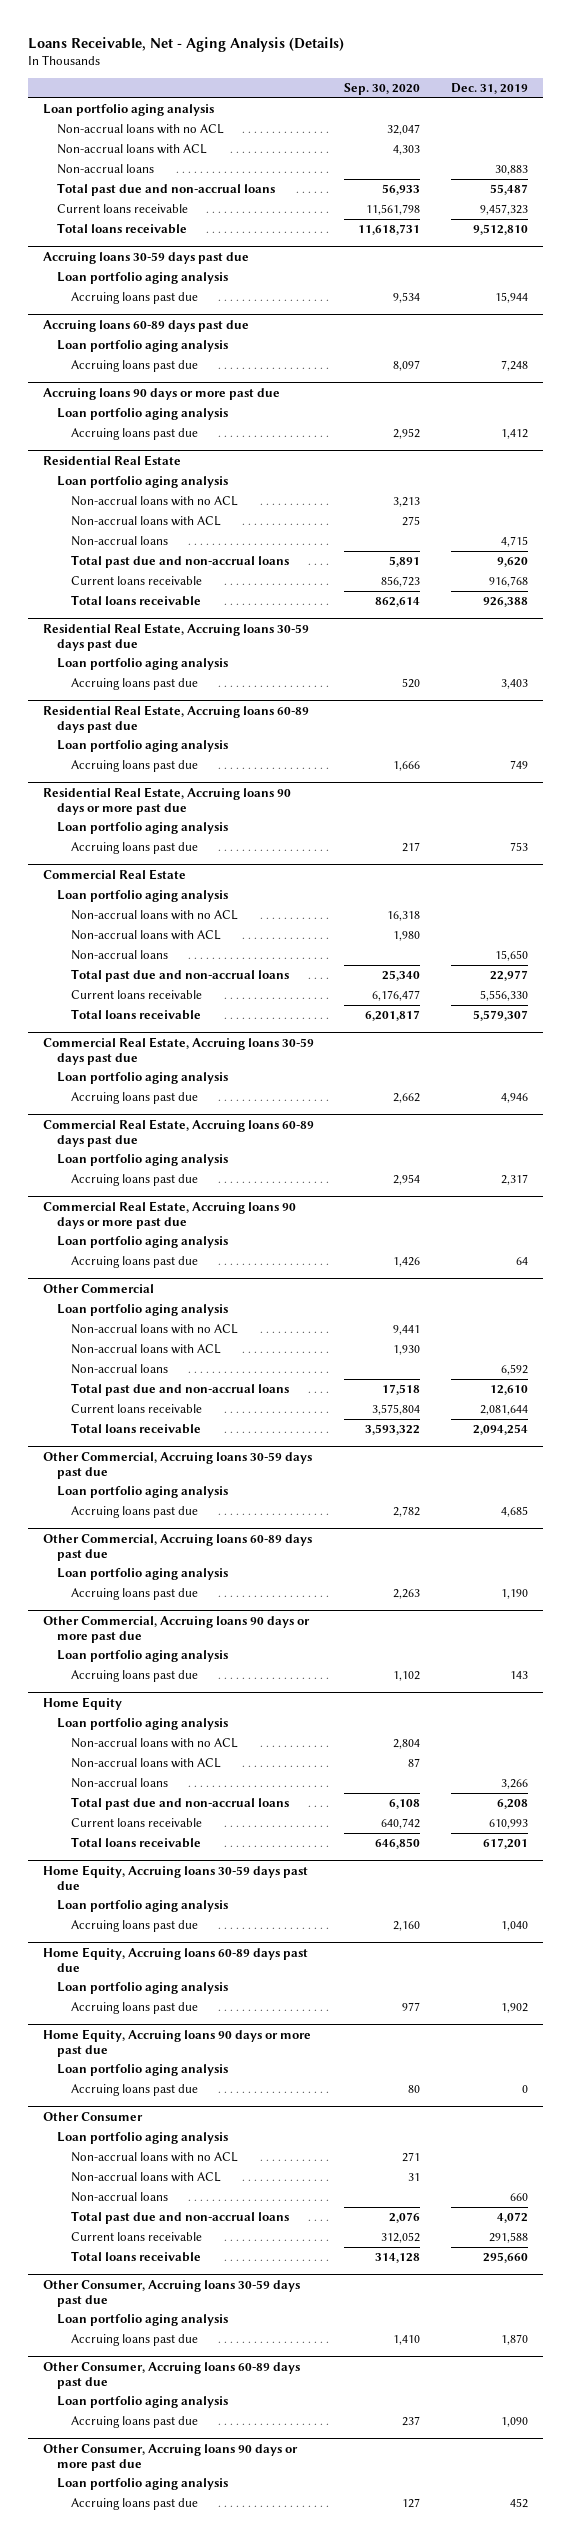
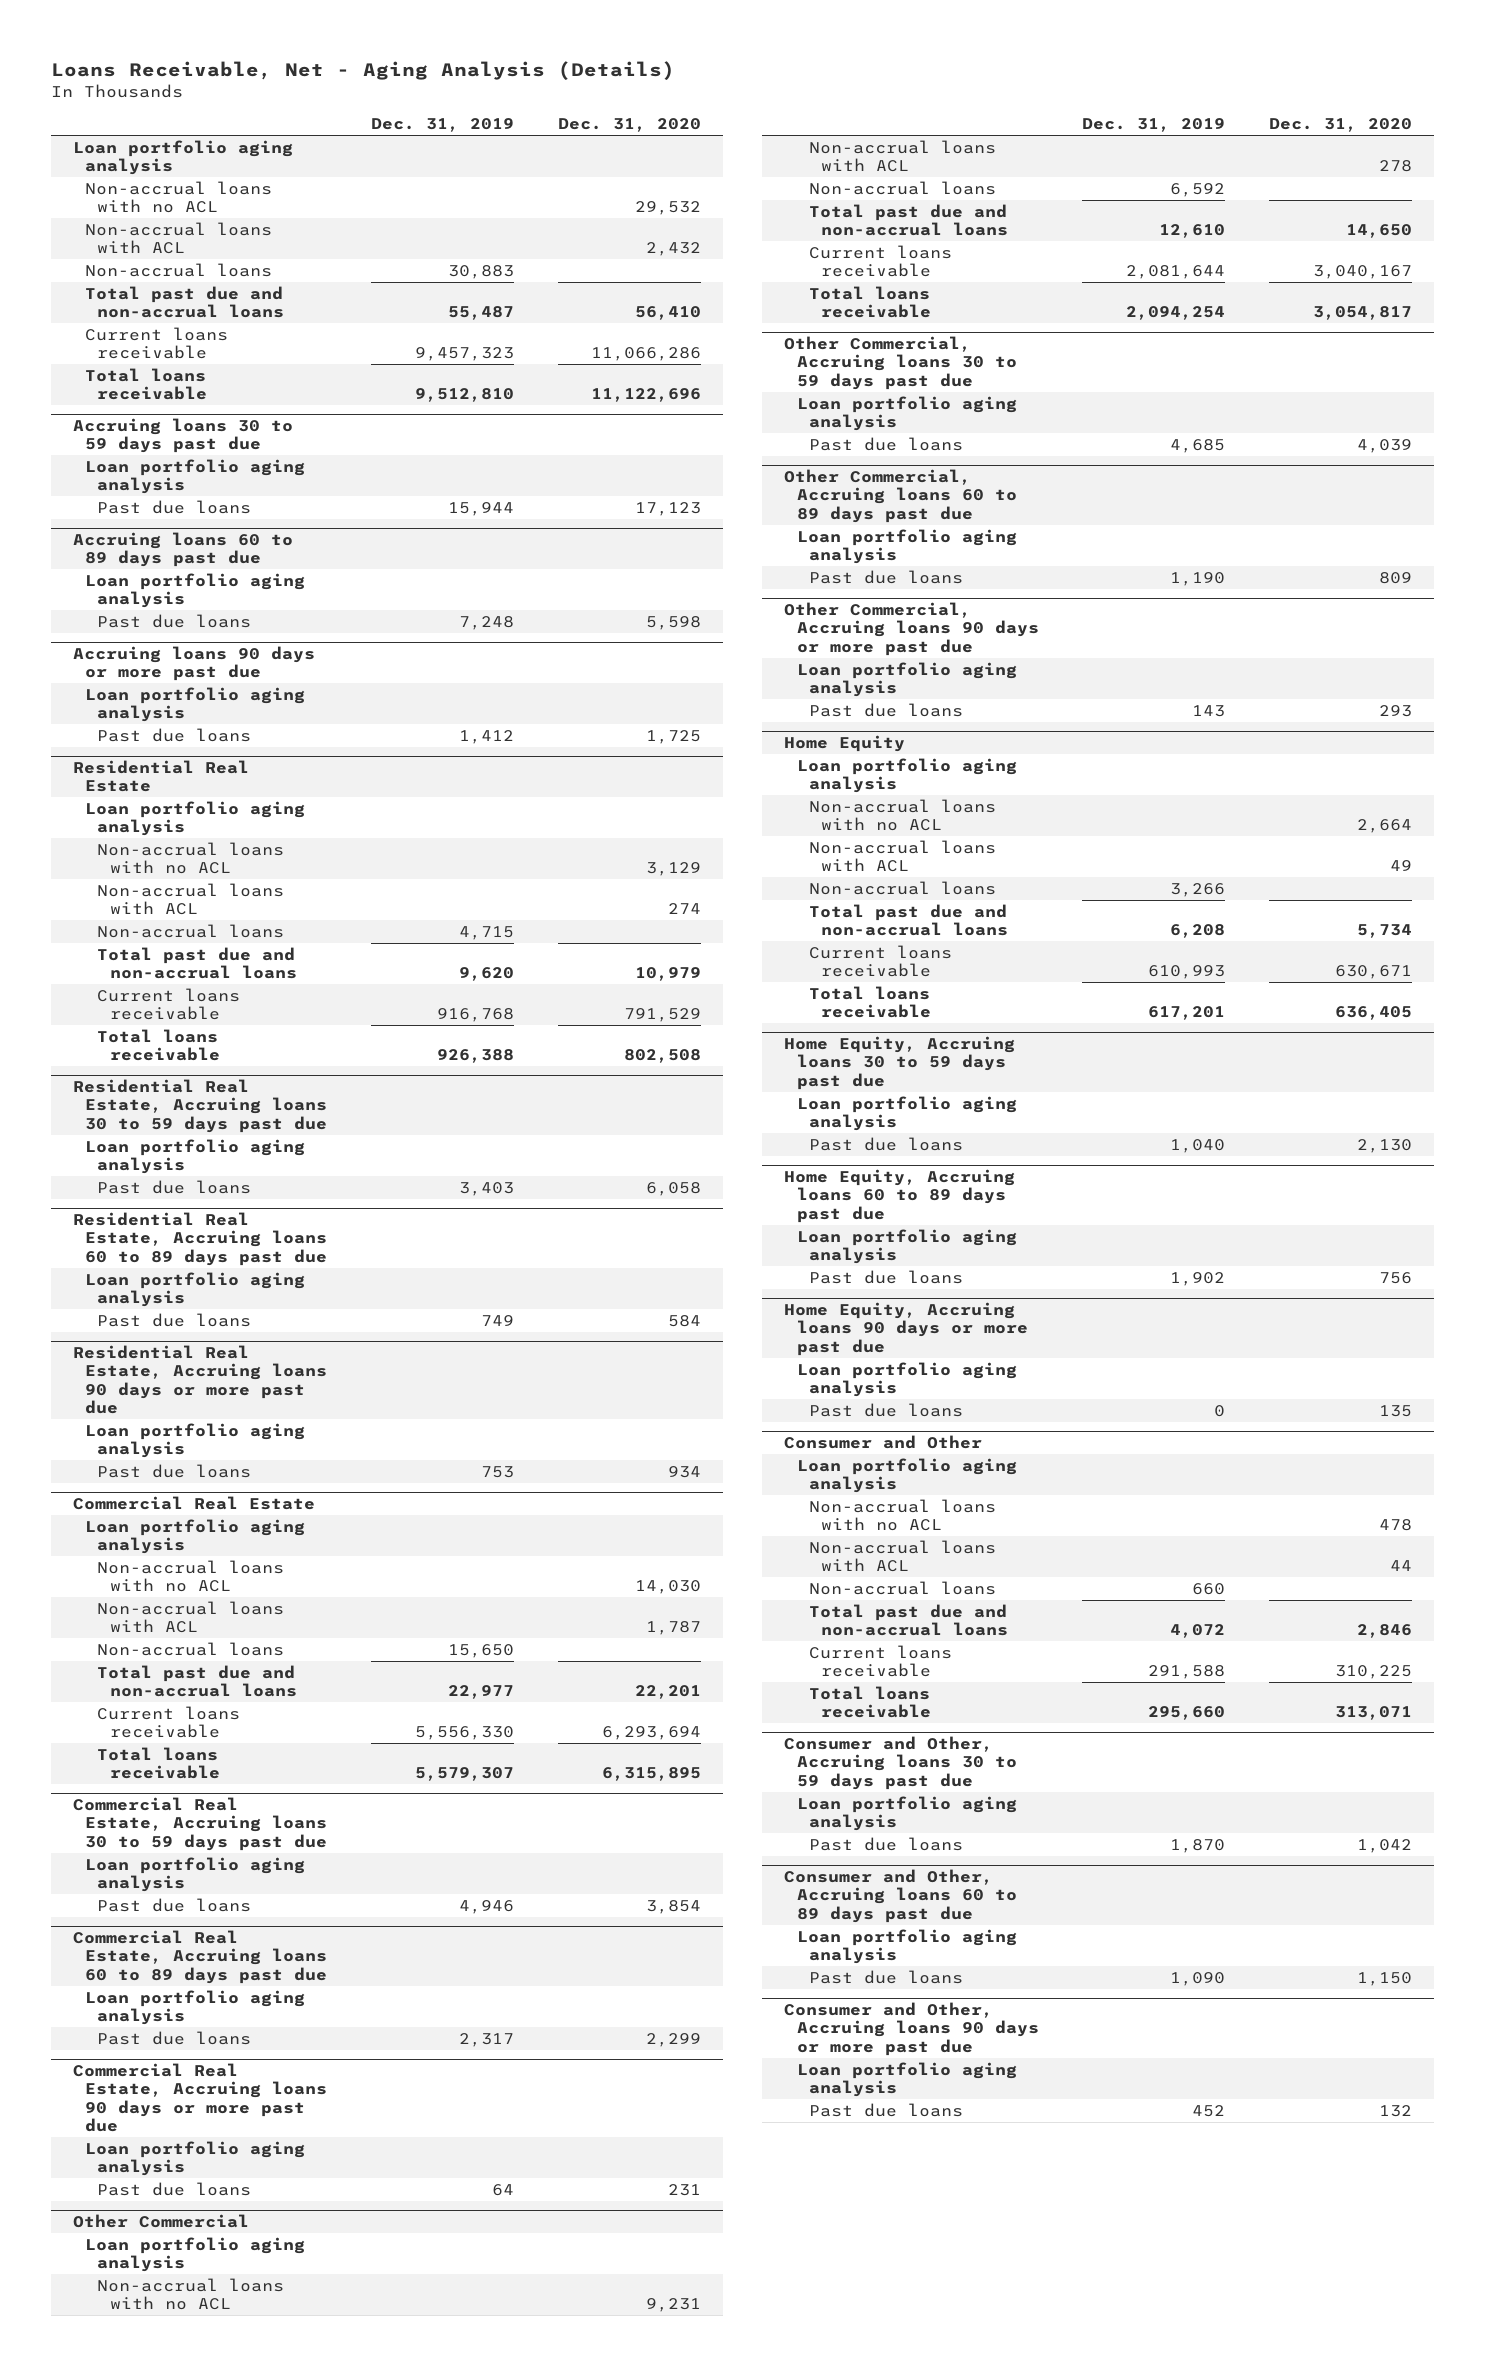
[344,82,421,95] Sep. 30, 2020 -> none
none -> [558,118,702,133] Dec. 31, 2020
[43,251,250,264] Accruing loans 30-59 days past due -> [73,418,294,454] Accruing loans 30 to 59 days past due
[71,292,199,305] Accruing loans past due -> [97,499,252,514] Past due loans
[43,319,250,332] Accruing loans 60-89 days past due -> [73,532,294,568] Accruing loans 60 to 89 days past due
[71,360,199,373] Accruing loans past due -> [97,613,252,628] Past due loans
[71,428,199,441] Accruing loans past due -> [97,727,252,742] Past due loans
[43,622,310,651] Residential Real Estate, Accruing loans 30-59 days past due -> [73,1079,328,1133] Residential Real Estate, Accruing loans 30 to 59 days past due
[71,678,199,691] Accruing loans past due -> [97,1179,252,1194] Past due loans
[43,704,310,733] Residential Real Estate, Accruing loans 60-89 days past due -> [73,1212,328,1266] Residential Real Estate, Accruing loans 60 to 89 days past due
[71,760,199,773] Accruing loans past due -> [97,1312,252,1327] Past due loans
[71,842,199,855] Accruing loans past due -> [97,1463,252,1478] Past due loans
[43,1036,315,1065] Commercial Real Estate, Accruing loans 30-59 days past due -> [73,1797,328,1851] Commercial Real Estate, Accruing loans 30 to 59 days past due
[71,1092,199,1105] Accruing loans past due -> [97,1897,252,1912] Past due loans
[43,1118,315,1147] Commercial Real Estate, Accruing loans 60-89 days past due -> [73,1930,328,1984] Commercial Real Estate, Accruing loans 60 to 89 days past due
[71,1174,199,1187] Accruing loans past due -> [97,2030,252,2045] Past due loans
[71,1256,199,1269] Accruing loans past due -> [97,2181,252,2196] Past due loans
[43,1451,313,1479] Other Commercial, Accruing loans 30-59 days past due -> [784,336,1017,390] Other Commercial, Accruing loans 30 to 59 days past due
[71,1506,199,1519] Accruing loans past due -> [808,436,963,451] Past due loans
[43,1533,313,1561] Other Commercial, Accruing loans 60-89 days past due -> [784,469,1017,523] Other Commercial, Accruing loans 60 to 89 days past due
[71,1588,199,1601] Accruing loans past due -> [808,569,963,584] Past due loans
[71,1670,199,1683] Accruing loans past due -> [808,702,963,717] Past due loans
[43,1864,309,1890] Home Equity, Accruing loans 30-59 days past due -> [784,1036,1016,1090] Home Equity, Accruing loans 30 to 59 days past due
[71,1920,199,1933] Accruing loans past due -> [808,1136,963,1151] Past due loans
[43,1946,309,1972] Home Equity, Accruing loans 60-89 days past due -> [784,1169,1016,1223] Home Equity, Accruing loans 60 to 89 days past due
[71,2002,199,2015] Accruing loans past due -> [808,1269,963,1284] Past due loans
[71,2084,199,2097] Accruing loans past due -> [808,1402,963,1417] Past due loans
[43,2111,144,2121] Other Consumer -> [784,1435,983,1450] Consumer and Other
[43,2279,301,2307] Other Consumer, Accruing loans 30-59 days past due -> [784,1736,1017,1790] Consumer and Other, Accruing loans 30 to 59 days past due
[71,2334,199,2347] Accruing loans past due -> [808,1836,963,1851] Past due loans
[43,2361,301,2389] Other Consumer, Accruing loans 60-89 days past due -> [784,1869,1017,1923] Consumer and Other, Accruing loans 60 to 89 days past due
[71,2416,199,2429] Accruing loans past due -> [808,1969,963,1984] Past due loans
[43,2443,299,2471] Other Consumer, Accruing loans 90 days or more past due -> [784,2002,1039,2056] Consumer and Other, Accruing loans 90 days or more past due
[71,2498,199,2511] Accruing loans past due -> [808,2102,963,2117] Past due loans

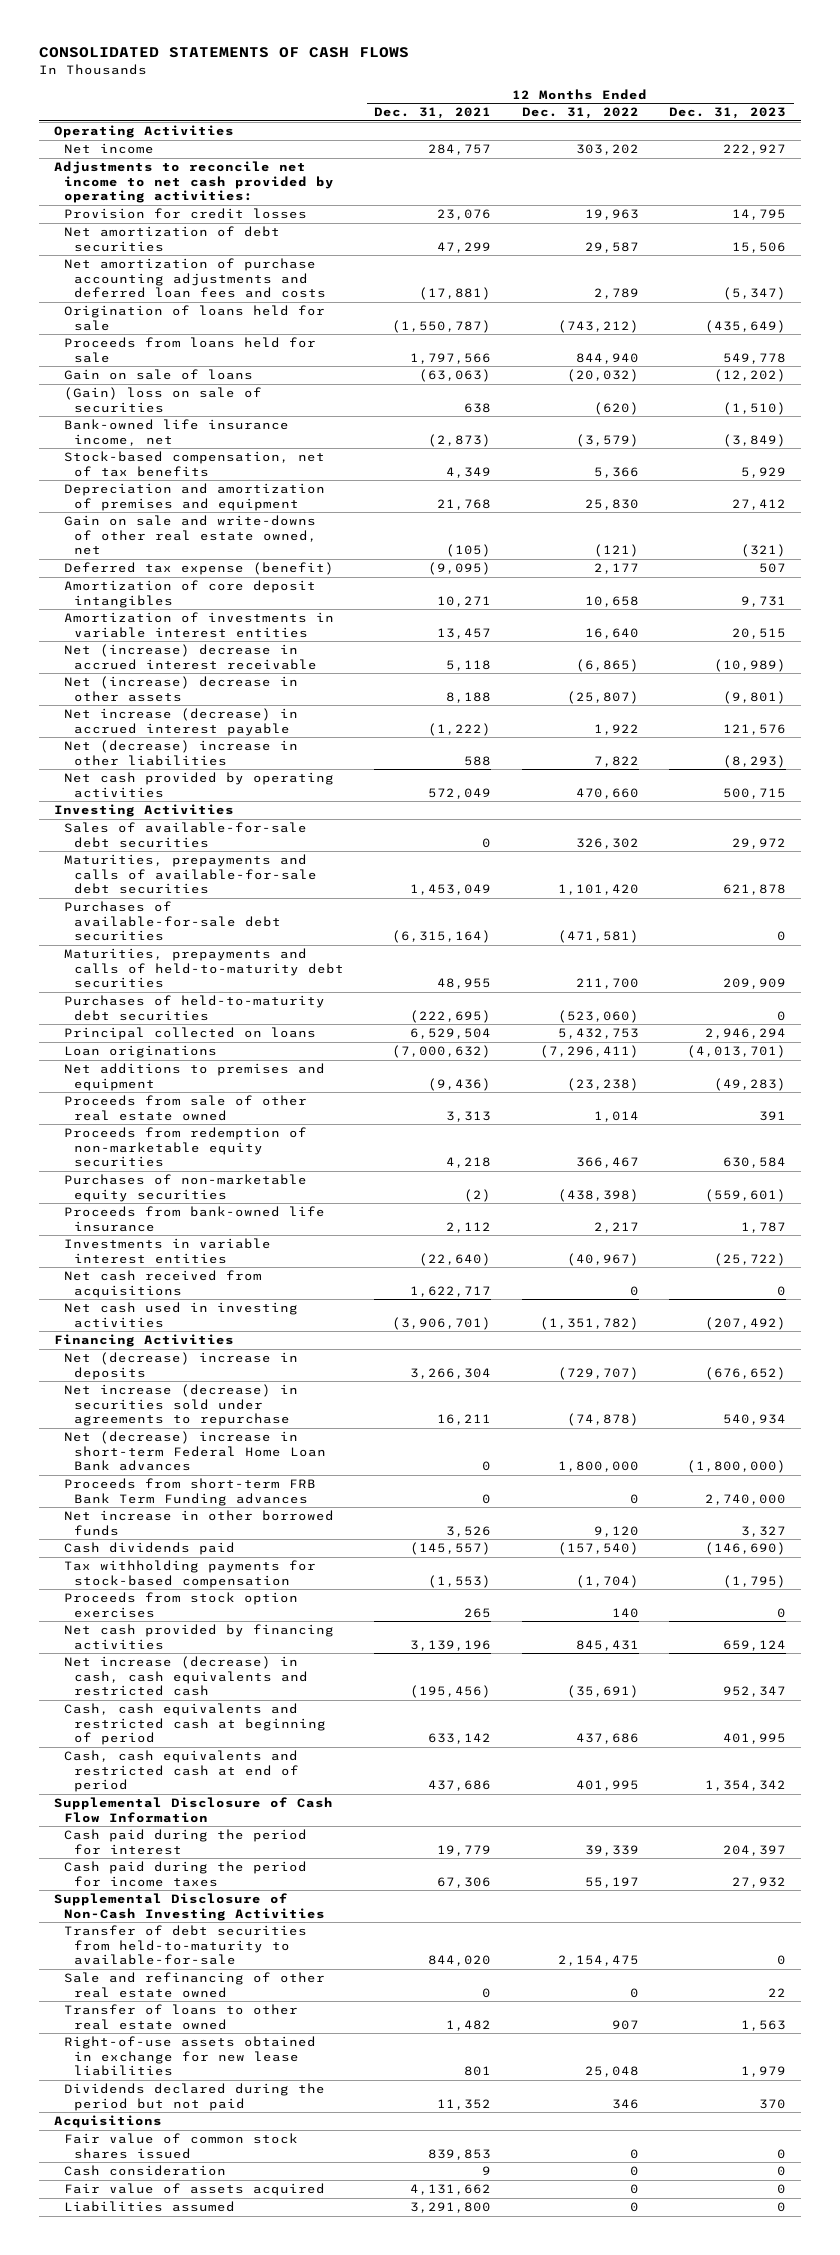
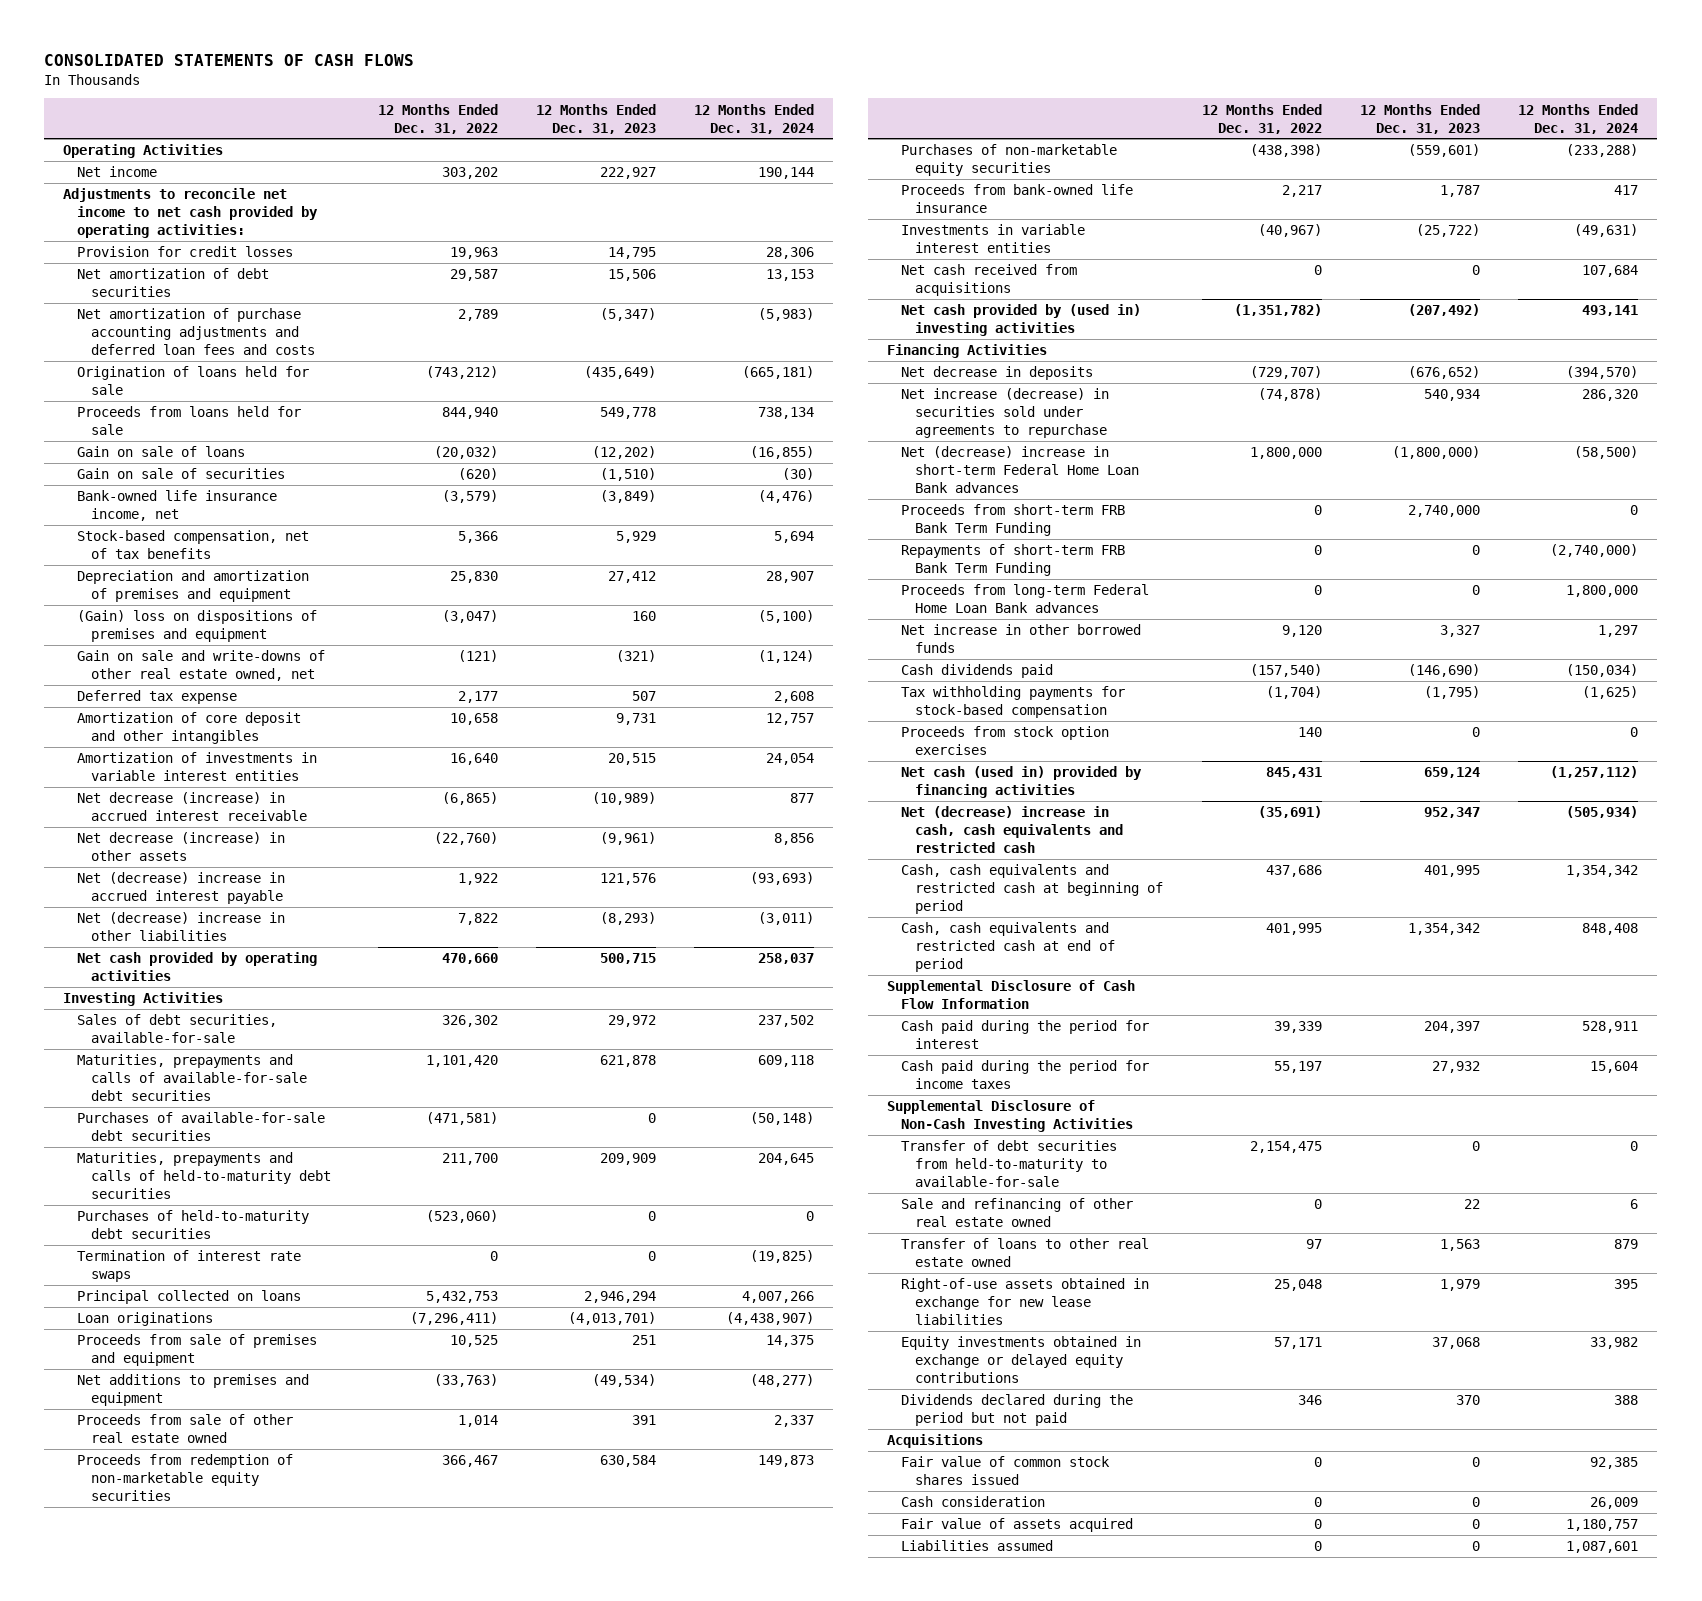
[374,107,492,120] Dec. 31, 2021 -> none
none -> [694,103,815,134] 12 Months Ended Dec. 31, 2024
[63,387,262,413] (Gain) loss on sale of securities -> [77,468,286,480] Gain on sale of securities
none -> [77,610,318,643] (Gain) loss on dispositions of premises and equipment
[63,562,334,576] Deferred tax expense (benefit) -> [77,690,238,705] Deferred tax expense
[63,580,316,608] Amortization of core deposit intangibles -> [77,712,302,745] Amortization of core deposit and other intangibles
[63,644,317,670] Net (increase) decrease in accrued interest receivable -> [77,792,308,822] Net decrease (increase) in accrued interest receivable
[63,676,298,702] Net (increase) decrease in other assets -> [77,832,286,862] Net decrease (increase) in other assets
[566,690,639,704] (25,807) -> [433,832,498,846] (22,760)
[723,690,787,704] (9,801) -> [599,832,656,846] (9,961)
[63,708,298,736] Net increase (decrease) in accrued interest payable -> [77,872,286,905] Net (decrease) increase in accrued interest payable
[63,822,307,848] Sales of available-for-sale debt securities -> [77,1014,278,1044] Sales of debt securities, available-for-sale
none -> [77,1250,302,1283] Termination of interest rate swaps
none -> [77,1334,318,1367] Proceeds from sale of premises and equipment
[566,1077,639,1091] (23,238) -> [433,1374,498,1388] (33,763)
[714,1077,787,1091] (49,283) -> [591,1374,656,1388] (49,534)
[63,1302,298,1328] Net cash used in investing activities -> [901,304,1142,337] Net cash provided by (used in) investing activities
[63,1352,298,1380] Net (decrease) increase in deposits -> [901,366,1094,381] Net decrease in deposits
[63,1478,316,1506] Proceeds from short-term FRB Bank Term Funding advances -> [901,504,1126,537] Proceeds from short-term FRB Bank Term Funding
none -> [901,544,1126,577] Repayments of short-term FRB Bank Term Funding
none -> [901,584,1150,614] Proceeds from long-term Federal Home Loan Bank advances
[63,1624,334,1650] Net cash provided by financing activities -> [901,766,1143,799] Net cash (used in) provided by financing activities
[63,1656,308,1697] Net increase (decrease) in cash, cash equivalents and restricted cash -> [901,806,1124,854] Net (decrease) increase in cash, cash equivalents and restricted cash
[611,2019,639,2030] 907 -> [1305,1239,1322,1250] 97
none -> [901,1336,1142,1384] Equity investments obtained in exchange or delayed equity contributions

